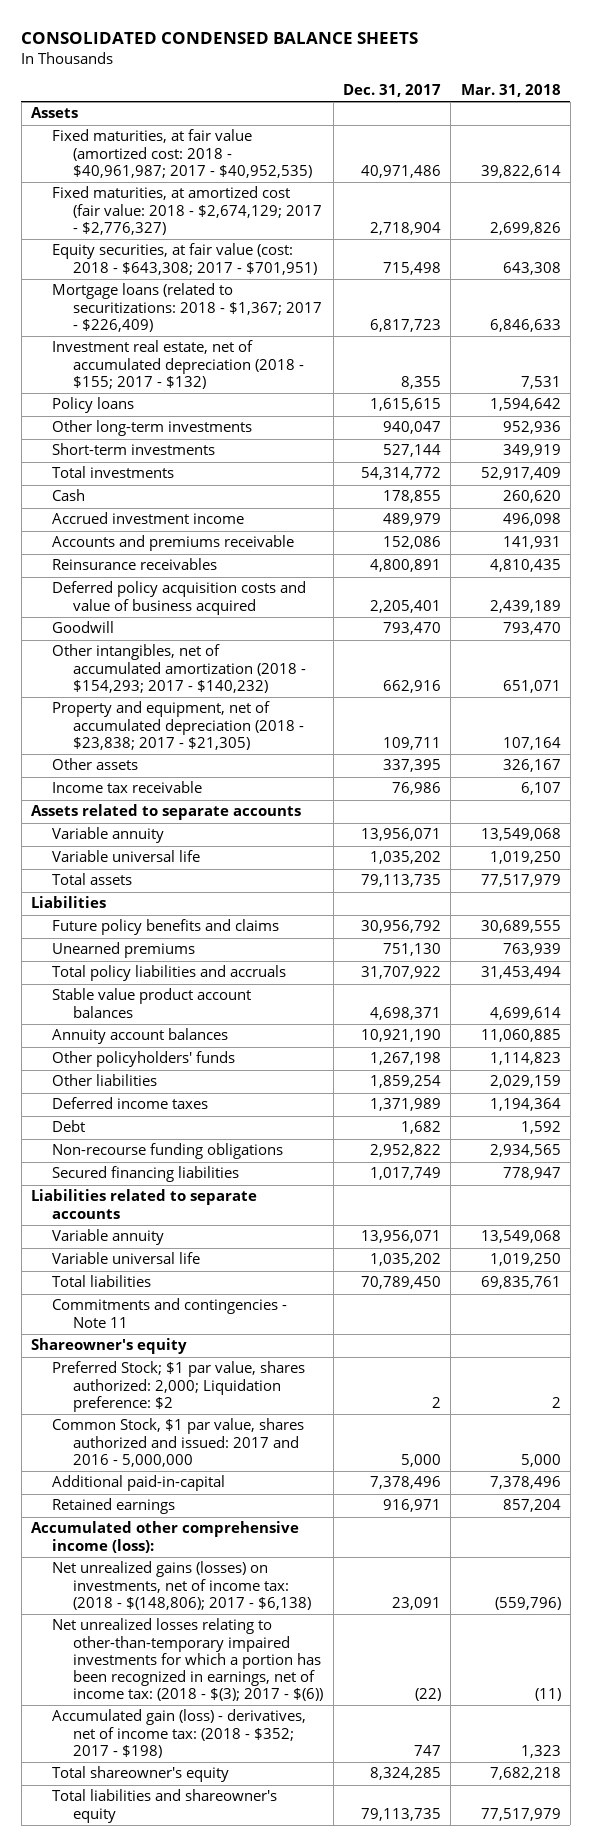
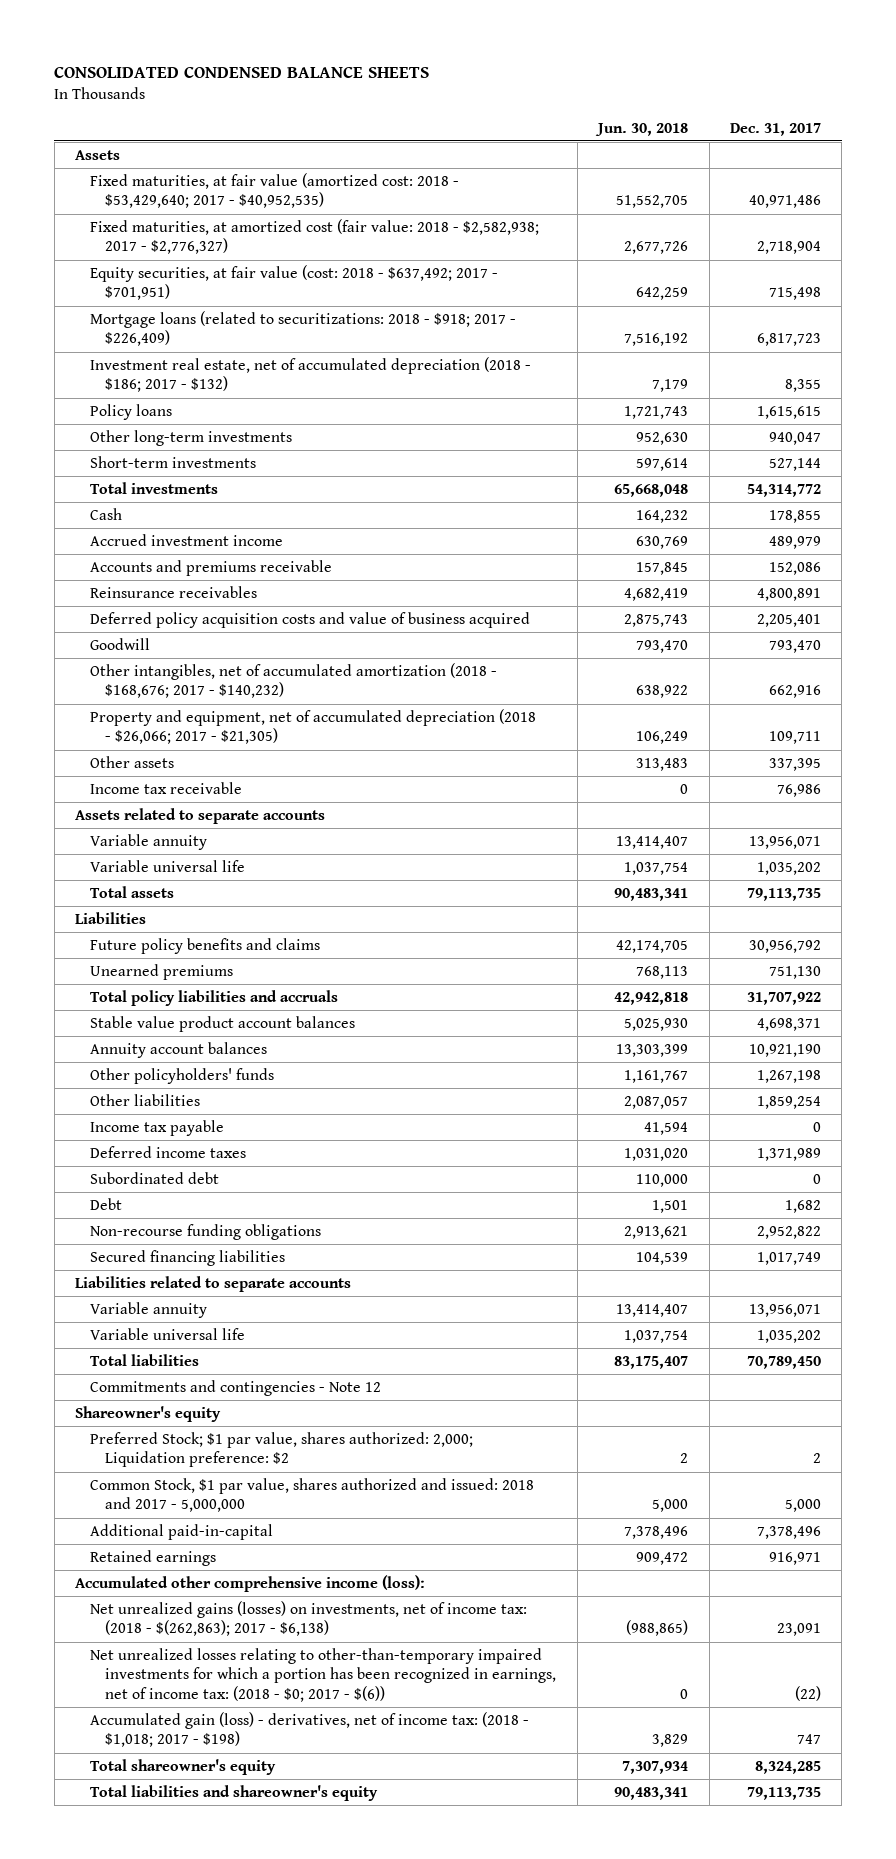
[460,84,561,98] Mar. 31, 2018 -> none
none -> [595,122,689,136] Jun. 30, 2018
[52,129,313,178] Fixed maturities, at fair value (amortized cost: 2018 - $40,961,987; 2017 - $40,952,535) -> [90,172,460,209] Fixed maturities, at fair value (amortized cost: 2018 - $53,429,640; 2017 - $40,952,535)
[52,186,323,235] Fixed maturities, at amortized cost (fair value: 2018 - $2,674,129; 2017 - $2,776,327) -> [90,218,540,255] Fixed maturities, at amortized cost (fair value: 2018 - $2,582,938; 2017 - $2,776,327)
[52,243,318,275] Equity securities, at fair value (cost: 2018 - $643,308; 2017 - $701,951) -> [90,264,499,301] Equity securities, at fair value (cost: 2018 - $637,492; 2017 - $701,951)
[52,283,323,332] Mortgage loans (related to securitizations: 2018 - $1,367; 2017 - $226,409) -> [90,310,517,347] Mortgage loans (related to securitizations: 2018 - $918; 2017 - $226,409)
[52,340,305,389] Investment real estate, net of accumulated depreciation (2018 - $155; 2017 - $132) -> [90,356,532,393] Investment real estate, net of accumulated depreciation (2018 - $186; 2017 - $132)
[52,644,307,693] Other intangibles, net of accumulated amortization (2018 - $154,293; 2017 - $140,232) -> [90,662,498,699] Other intangibles, net of accumulated amortization (2018 - $168,676; 2017 - $140,232)
[52,701,305,750] Property and equipment, net of accumulated depreciation (2018 - $23,838; 2017 - $21,305) -> [90,708,537,745] Property and equipment, net of accumulated depreciation (2018 - $26,066; 2017 - $21,305)
none -> [90,1119,225,1136] Income tax payable
none -> [90,1171,220,1184] Subordinated debt
[52,1298,288,1328] Commitments and contingencies - Note 11 -> [90,1379,382,1396] Commitments and contingencies - Note 12
[52,1418,305,1467] Common Stock, $1 par value, shares authorized and issued: 2017 and 2016 - 5,000,000 -> [90,1477,535,1513] Common Stock, $1 par value, shares authorized and issued: 2018 and 2017 - 5,000,000
[52,1561,312,1610] Net unrealized gains (losses) on investments, net of income tax: (2018 - $(148,806); 2017 - $6,138) -> [90,1600,528,1637] Net unrealized gains (losses) on investments, net of income tax: (2018 - $(262,863); 2017 - $6,138)
[52,1618,324,1702] Net unrealized losses relating to other-than-temporary impaired investments for which a portion has been recognized in earnings, net of income tax: (2018 - $(3); 2017 - $(6)) -> [90,1647,557,1702] Net unrealized losses relating to other-than-temporary impaired investments for which a portion has been recognized in earnings, net of income tax: (2018 - $0; 2017 - $(6))
[52,1709,307,1758] Accumulated gain (loss) - derivatives, net of income tax: (2018 - $352; 2017 - $198) -> [90,1711,530,1748] Accumulated gain (loss) - derivatives, net of income tax: (2018 - $1,018; 2017 - $198)

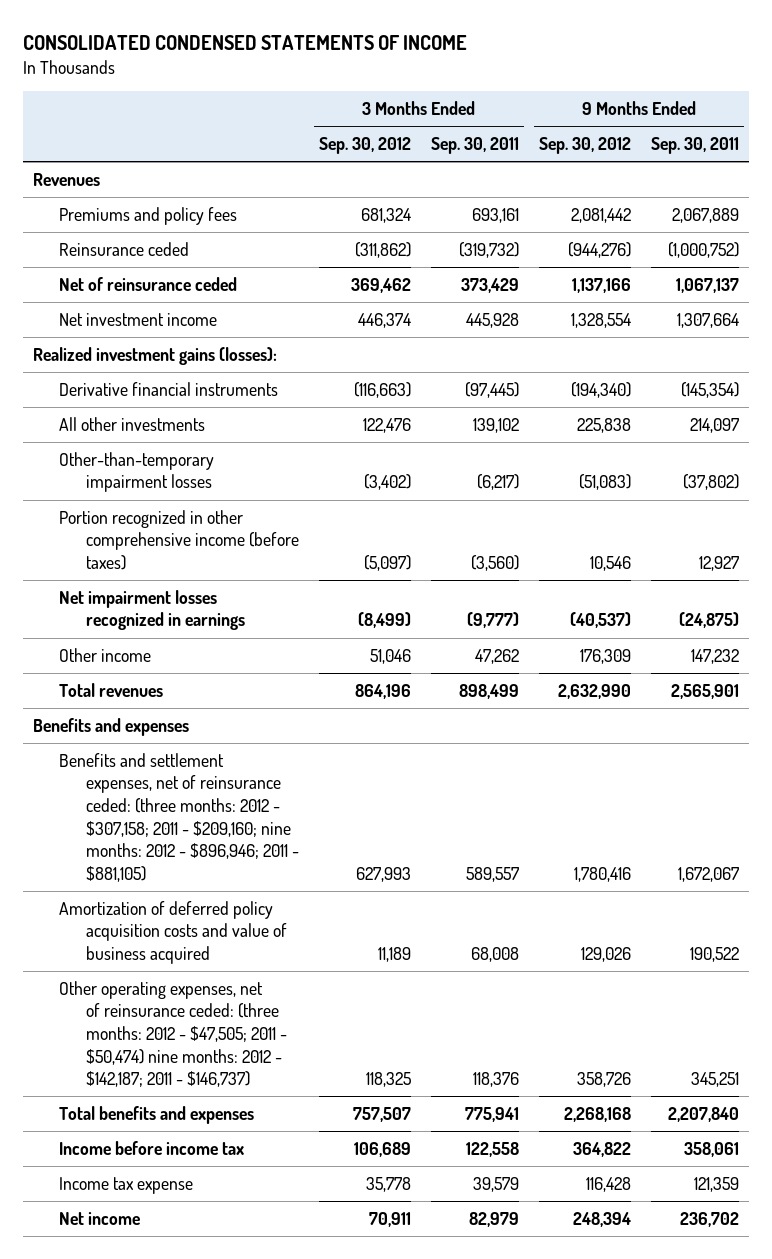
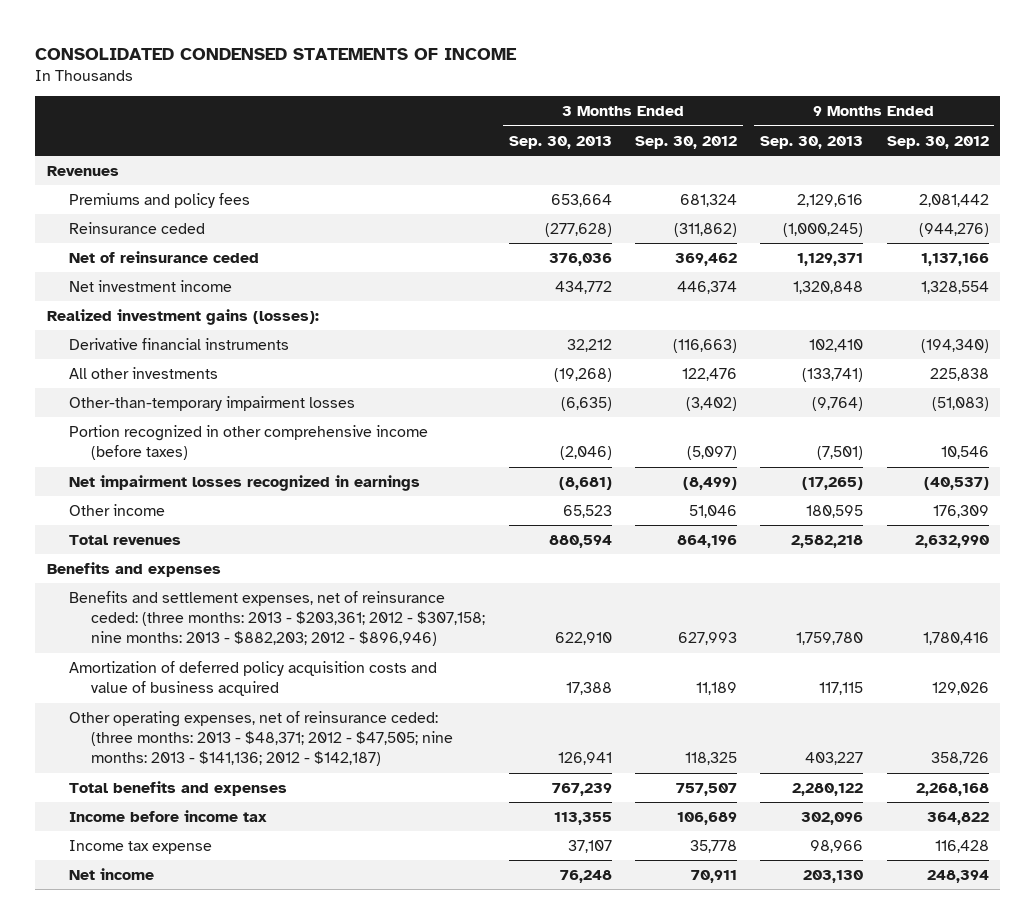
[430,137,519,155] Sep. 30, 2011 -> none
[651,137,740,155] Sep. 30, 2011 -> none
none -> [508,135,612,149] Sep. 30, 2013
none -> [760,135,864,149] Sep. 30, 2013
[59,752,299,882] Benefits and settlement expenses, net of reinsurance ceded: (three months: 2012 - $307,158; 2011 - $209,160; nine months: 2012 - $896,946; 2011 - $881,105) -> [69,591,486,647] Benefits and settlement expenses, net of reinsurance ceded: (three months: 2013 - $203,361; 2012 - $307,158; nine months: 2013 - $882,203; 2012 - $896,946)
[59,980,287,1088] Other operating expenses, net of reinsurance ceded: (three months: 2012 - $47,505; 2011 - $50,474) nine months: 2012 - $142,187; 2011 - $146,737) -> [69,711,454,767] Other operating expenses, net of reinsurance ceded: (three months: 2013 - $48,371; 2012 - $47,505; nine months: 2013 - $141,136; 2012 - $142,187)

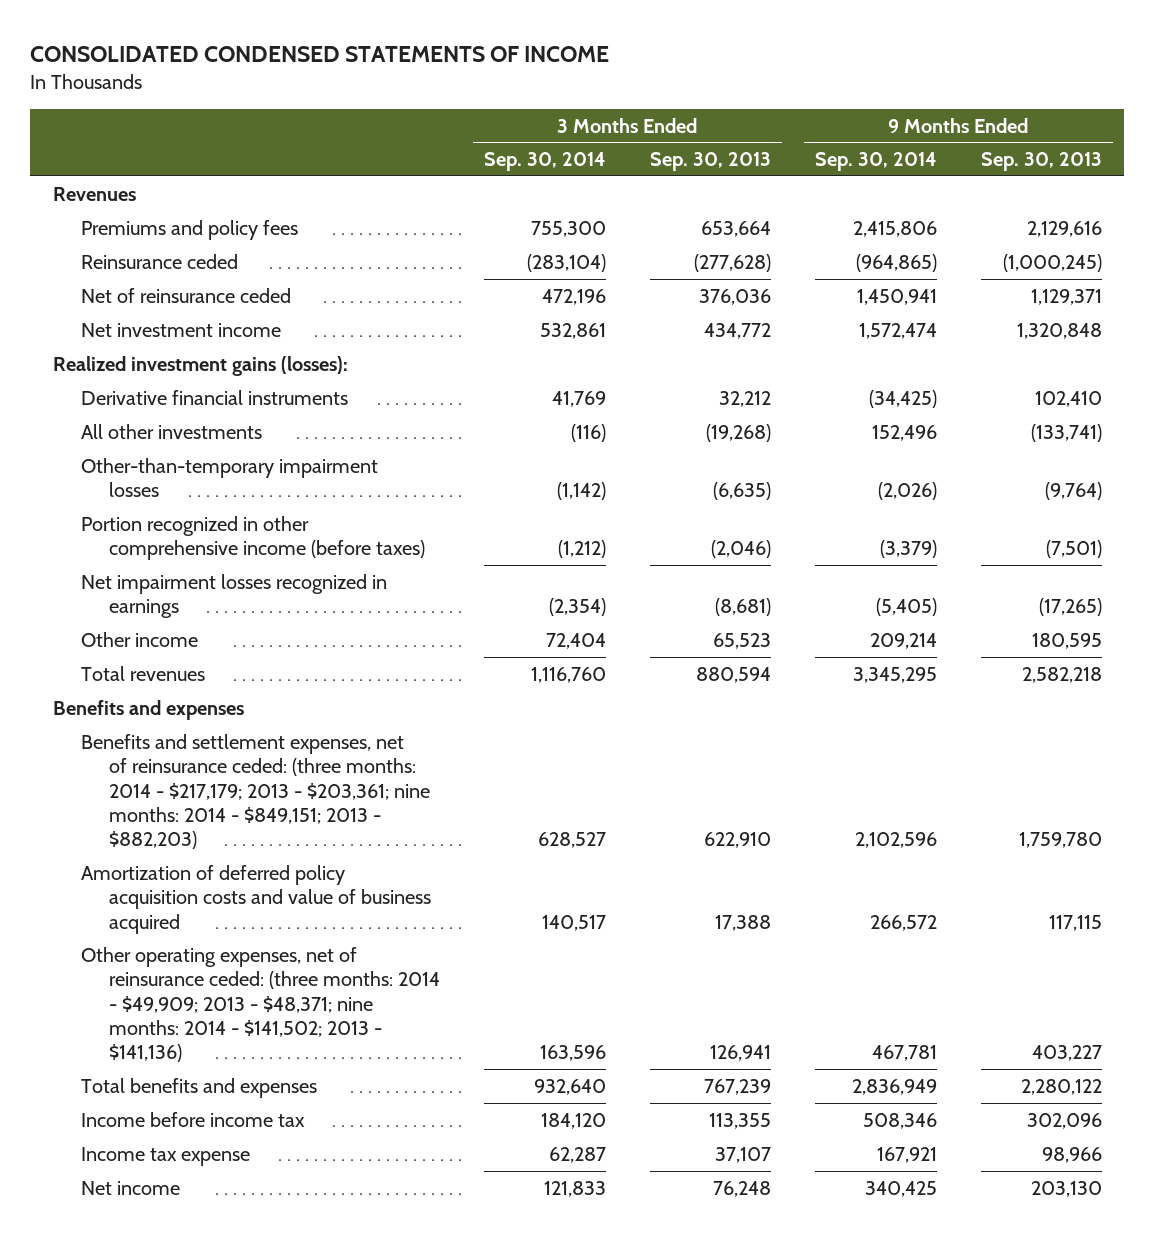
[634,135,737,149] Sep. 30, 2012 -> none
[886,135,989,149] Sep. 30, 2012 -> none
none -> [483,152,606,172] Sep. 30, 2014
none -> [814,152,937,172] Sep. 30, 2014
[69,591,486,647] Benefits and settlement expenses, net of reinsurance ceded: (three months: 2013 - $203,361; 2012 - $307,158; nine months: 2013 - $882,203; 2012 - $896,946) -> [80,733,430,850] Benefits and settlement expenses, net of reinsurance ceded: (three months: 2014 - $217,179; 2013 - $203,361; nine months: 2014 - $849,151; 2013 - $882,203)
[69,711,454,767] Other operating expenses, net of reinsurance ceded: (three months: 2013 - $48,371; 2012 - $47,505; nine months: 2013 - $141,136; 2012 - $142,187) -> [80,946,440,1063] Other operating expenses, net of reinsurance ceded: (three months: 2014 - $49,909; 2013 - $48,371; nine months: 2014 - $141,502; 2013 - $141,136)

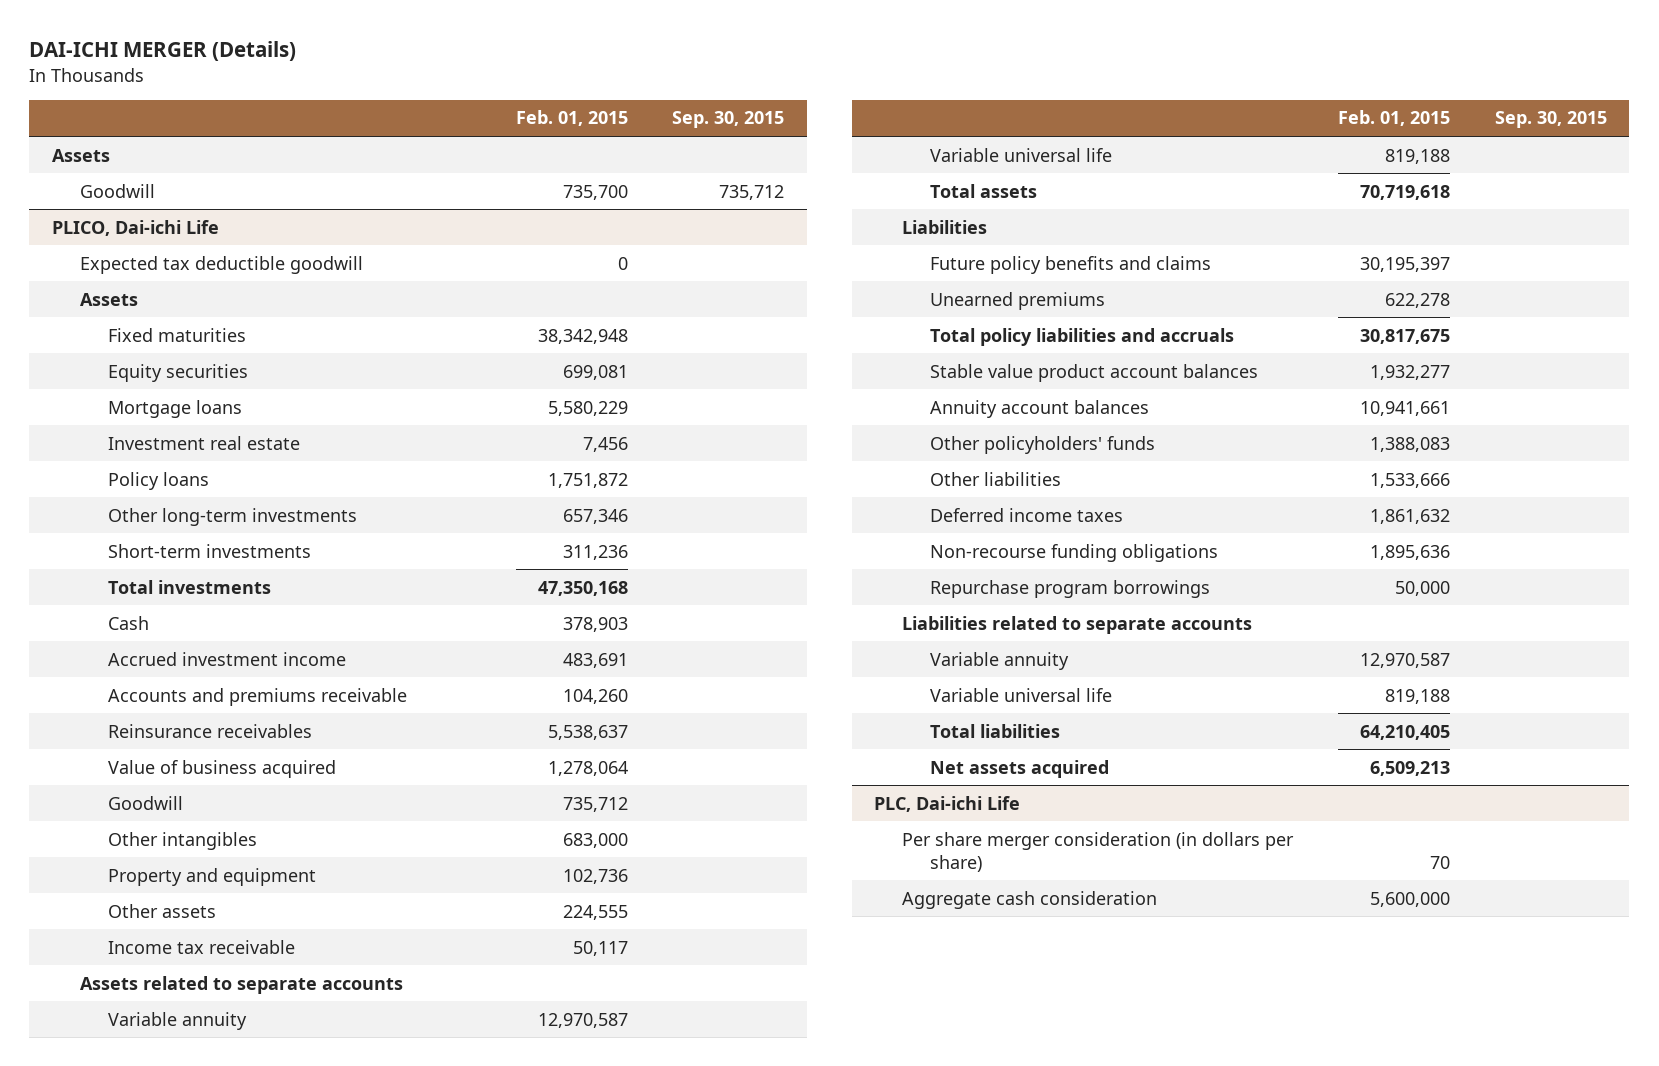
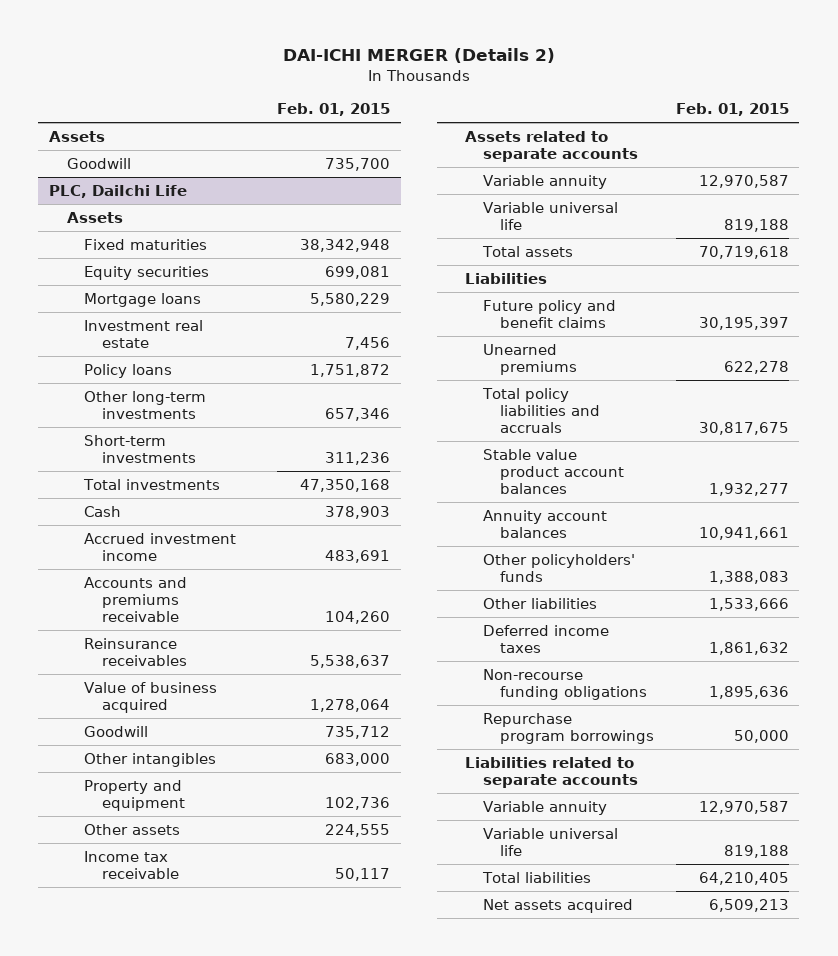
[29,41,297,62] DAI-ICHI MERGER (Details) -> [282,47,555,63] DAI-ICHI MERGER (Details 2)
[672,111,785,129] Sep. 30, 2015 -> none
[51,219,219,236] PLICO, Dai-ichi Life -> none
[79,255,363,274] Expected tax deductible goodwill -> none
none -> [49,184,188,198] PLC, DaiIchi Life
[930,255,1212,274] Future policy benefits and claims -> [482,299,616,329] Future policy and benefit claims
[874,795,1021,812] PLC, Dai-ichi Life -> none
[902,831,1295,872] Per share merger consideration (in dollars per share) -> none
[902,890,1158,909] Aggregate cash consideration -> none

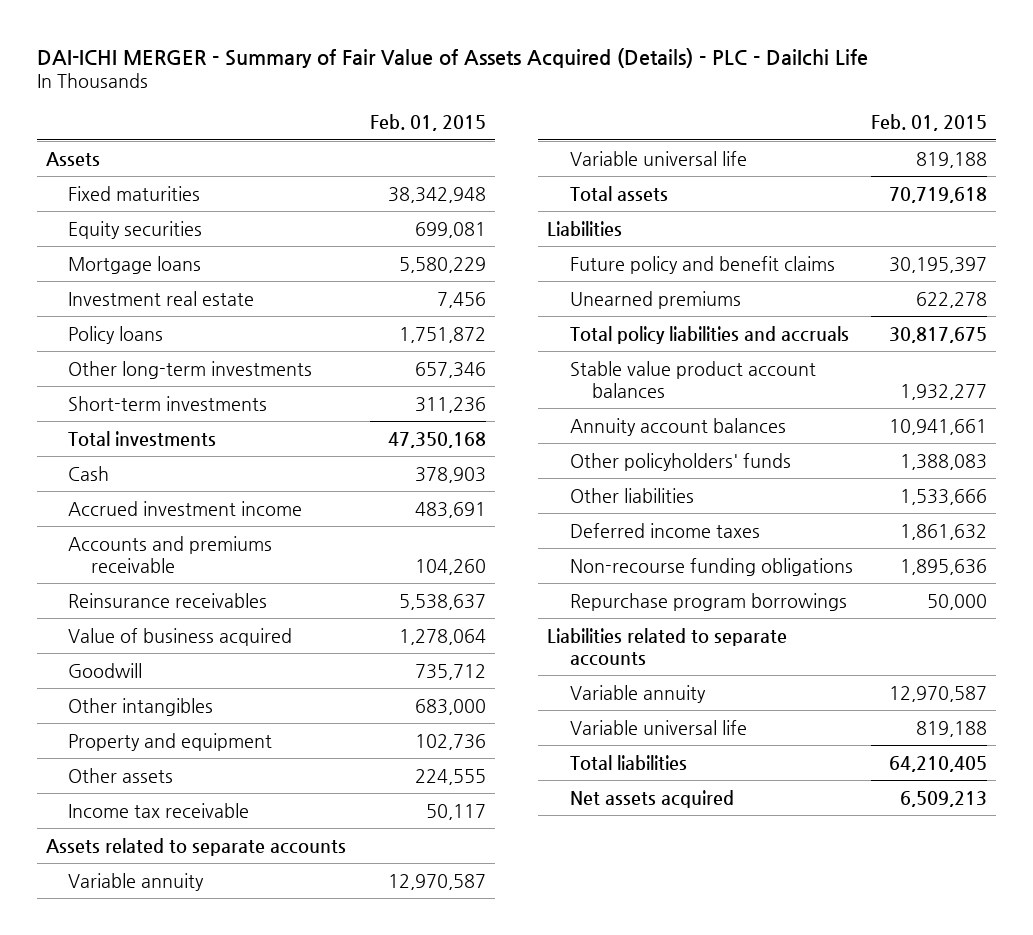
[282,47,555,63] DAI-ICHI MERGER (Details 2) -> [36,47,868,68] DAI-ICHI MERGER - Summary of Fair Value of Assets Acquired (Details) - PLC - DaiIchi Life
[66,157,131,169] Goodwill -> none
[49,184,188,198] PLC, DaiIchi Life -> none
[66,211,123,223] Assets -> none

